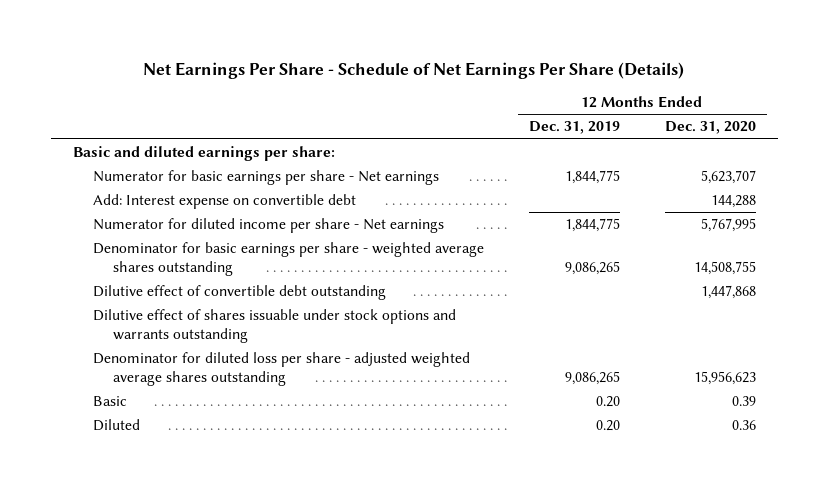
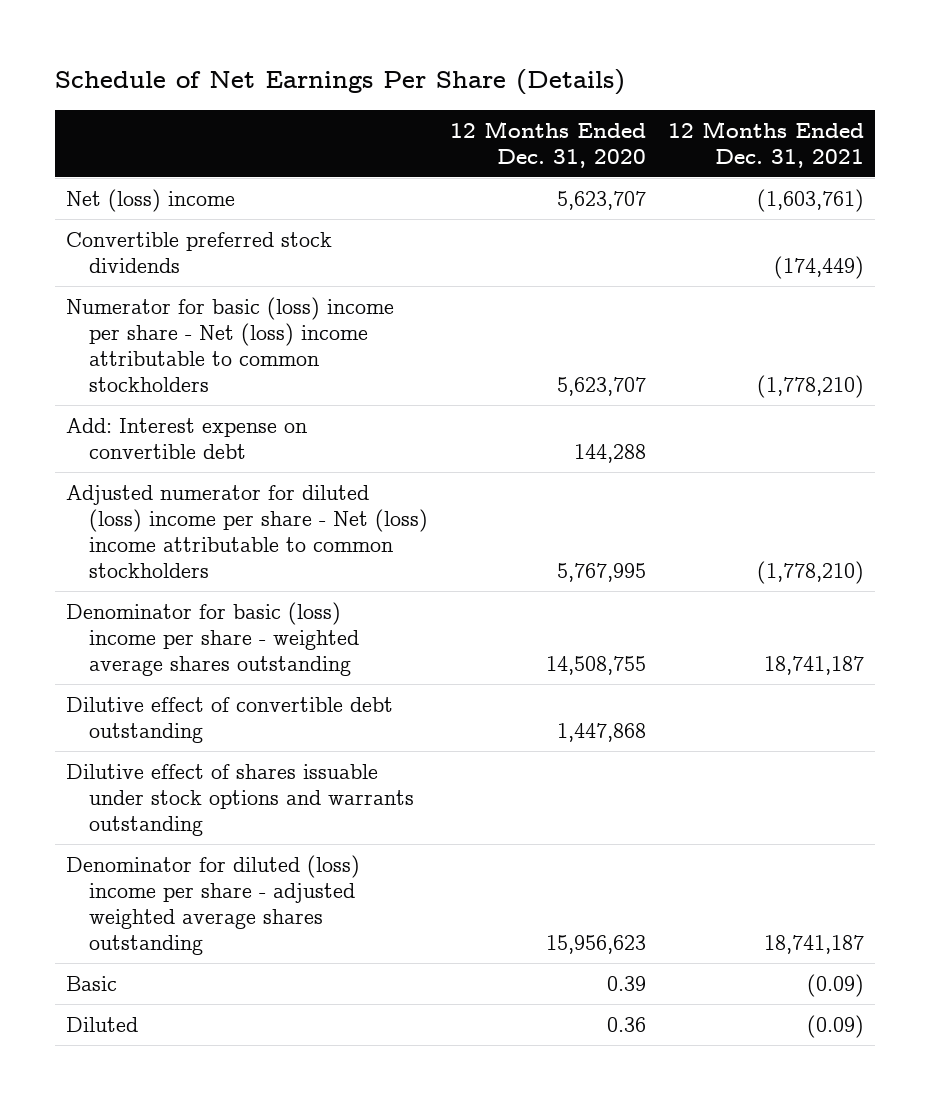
[143,61,685,79] Net Earnings Per Share - Schedule of Net Earnings Per Share (Details) -> [54,69,625,96] Schedule of Net Earnings Per Share (Details)
[528,121,620,135] Dec. 31, 2019 -> none
none -> [668,120,865,168] 12 Months Ended Dec. 31, 2021
[73,146,336,162] Basic and diluted earnings per share: -> none
[93,170,440,186] Numerator for basic earnings per share - Net earnings -> [66,188,236,212] Net (loss) income
none -> [66,231,333,273] Convertible preferred stock dividends
none -> [66,296,395,392] Numerator for basic (loss) income per share - Net (loss) income attributable to common stockholders
[93,218,445,234] Numerator for diluted income per share - Net earnings -> [66,484,428,578] Adjusted numerator for diluted (loss) income per share - Net (loss) income attributable to common stockholders
[93,242,485,276] Denominator for basic earnings per share - weighted average shares outstanding -> [66,601,359,676] Denominator for basic (loss) income per share - weighted average shares outstanding
[93,352,471,386] Denominator for diluted loss per share - adjusted weighted average shares outstanding -> [66,854,361,955] Denominator for diluted (loss) income per share - adjusted weighted average shares outstanding

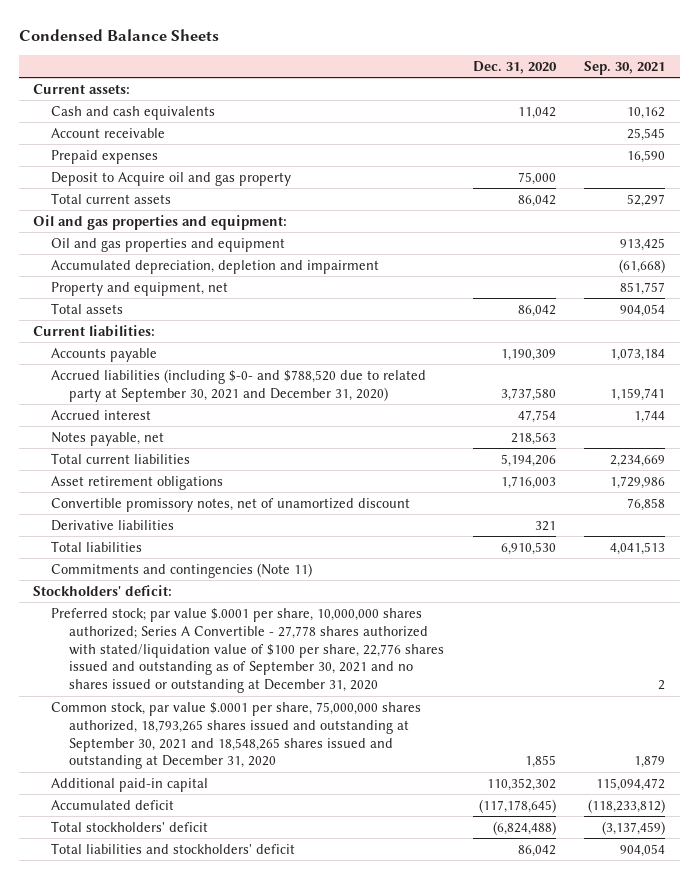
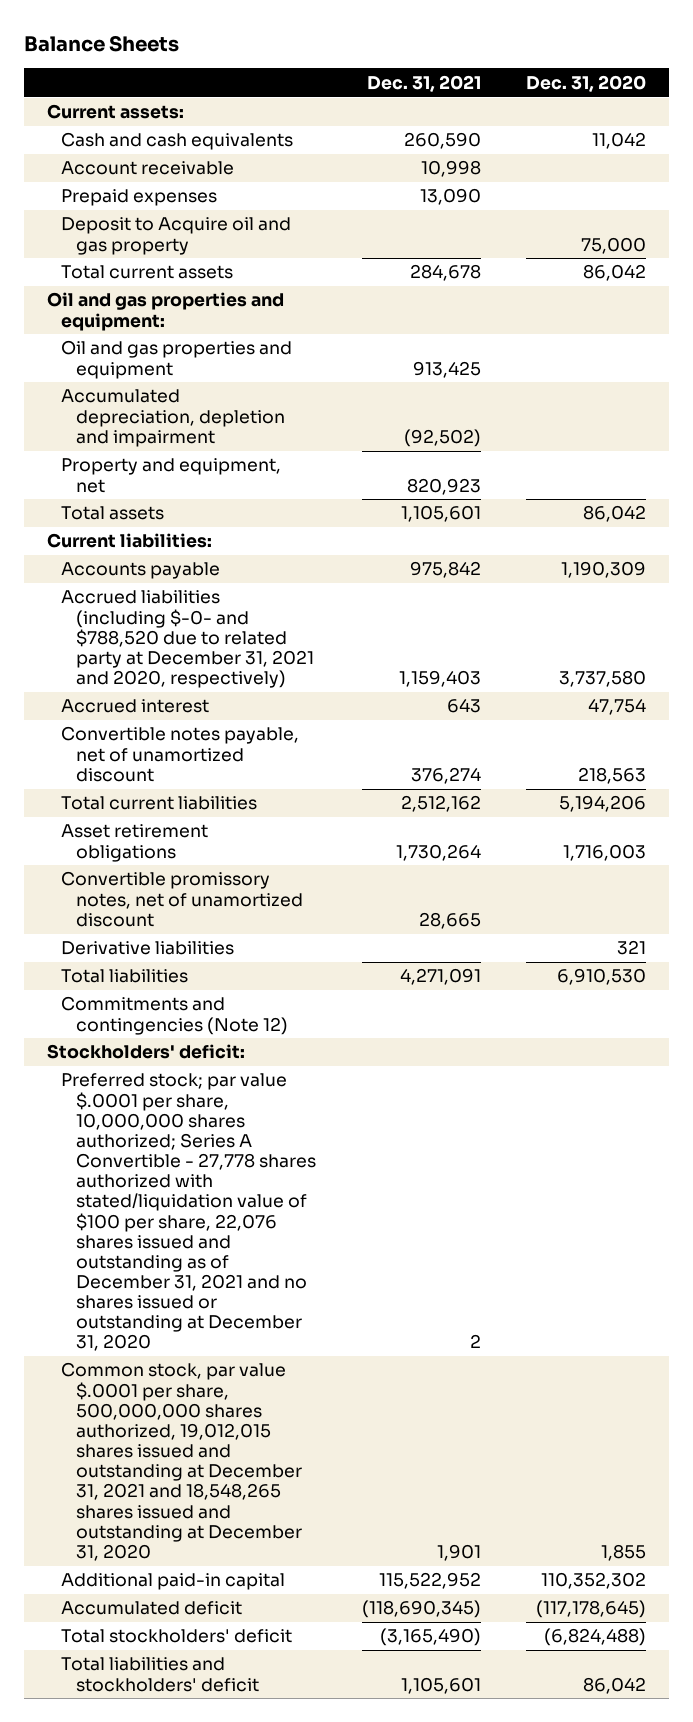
[18,28,219,41] Condensed Balance Sheets -> [23,34,179,52] Balance Sheets
[584,60,666,75] Sep. 30, 2021 -> none
none -> [366,74,481,92] Dec. 31, 2021
[51,368,427,402] Accrued liabilities (including $-0- and $788,520 due to related party at September 30, 2021 and December 31, 2020) -> [61,590,315,689] Accrued liabilities (including $-0- and $788,520 due to related party at December 31, 2021 and 2020, respectively)
[51,431,165,446] Notes payable, net -> [61,726,300,782] Convertible notes payable, net of unamortized discount
[51,562,313,578] Commitments and contingencies (Note 11) -> [61,996,289,1035] Commitments and contingencies (Note 12)
[51,607,445,694] Preferred stock; par value $.0001 per share, 10,000,000 shares authorized; Series A Convertible - 27,778 shares authorized with stated/liquidation value of $100 per share, 22,776 shares issued and outstanding as of September 30, 2021 and no shares issued or outstanding at December 31, 2020 -> [61,1073,317,1352] Preferred stock; par value $.0001 per share, 10,000,000 shares authorized; Series A Convertible - 27,778 shares authorized with stated/liquidation value of $100 per share, 22,076 shares issued and outstanding as of December 31, 2021 and no shares issued or outstanding at December 31, 2020
[51,701,422,770] Common stock, par value $.0001 per share, 75,000,000 shares authorized, 18,793,265 shares issued and outstanding at September 30, 2021 and 18,548,265 shares issued and outstanding at December 31, 2020 -> [61,1362,303,1561] Common stock, par value $.0001 per share, 500,000,000 shares authorized, 19,012,015 shares issued and outstanding at December 31, 2021 and 18,548,265 shares issued and outstanding at December 31, 2020

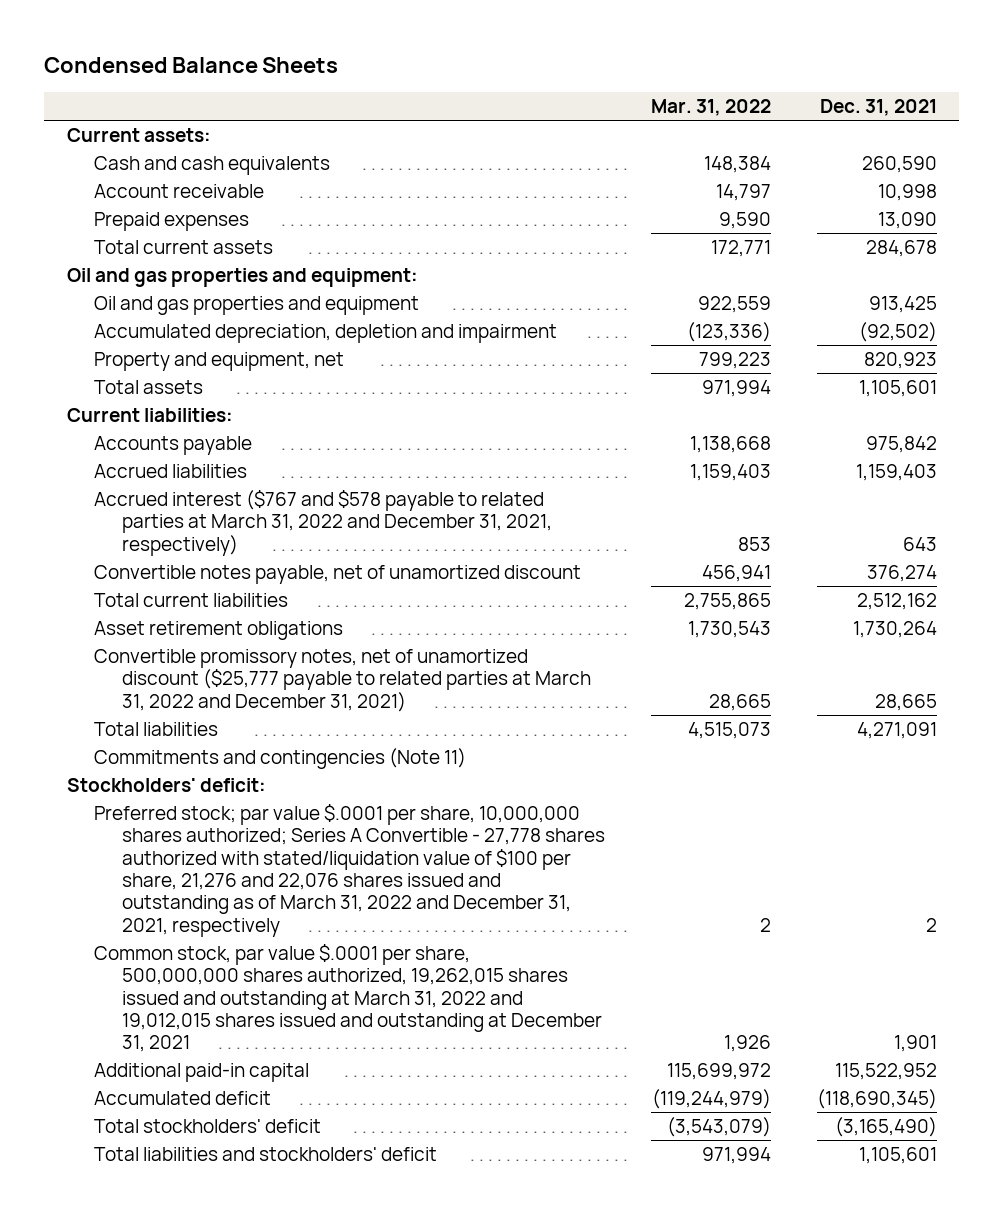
[23,34,179,52] Balance Sheets -> [43,57,338,74] Condensed Balance Sheets
[526,74,647,92] Dec. 31, 2020 -> none
none -> [650,99,771,117] Mar. 31, 2022
[61,217,292,255] Deposit to Acquire oil and gas property -> none
[61,590,315,689] Accrued liabilities (including $-0- and $788,520 due to related party at December 31, 2021 and 2020, respectively) -> [94,463,248,478] Accrued liabilities
[61,699,210,714] Accrued interest -> [94,489,553,556] Accrued interest ($767 and $578 payable to related parties at March 31, 2022 and December 31, 2021, respectively)
[61,941,235,956] Derivative liabilities -> none
[61,871,304,927] Convertible promissory notes, net of unamortized discount -> [94,648,592,712] Convertible promissory notes, net of unamortized discount ($25,777 payable to related parties at March 31, 2022 and December 31, 2021)
[61,996,289,1035] Commitments and contingencies (Note 12) -> [94,747,467,769] Commitments and contingencies (Note 11)
[61,1073,317,1352] Preferred stock; par value $.0001 per share, 10,000,000 shares authorized; Series A Convertible - 27,778 shares authorized with stated/liquidation value of $100 per share, 22,076 shares issued and outstanding as of December 31, 2021 and no shares issued or outstanding at December 31, 2020 -> [94,803,606,937] Preferred stock; par value $.0001 per share, 10,000,000 shares authorized; Series A Convertible - 27,778 shares authorized with stated/liquidation value of $100 per share, 21,276 and 22,076 shares issued and outstanding as of March 31, 2022 and December 31, 2021, respectively
[61,1362,303,1561] Common stock, par value $.0001 per share, 500,000,000 shares authorized, 19,012,015 shares issued and outstanding at December 31, 2021 and 18,548,265 shares issued and outstanding at December 31, 2020 -> [94,943,603,1053] Common stock, par value $.0001 per share, 500,000,000 shares authorized, 19,262,015 shares issued and outstanding at March 31, 2022 and 19,012,015 shares issued and outstanding at December 31, 2021

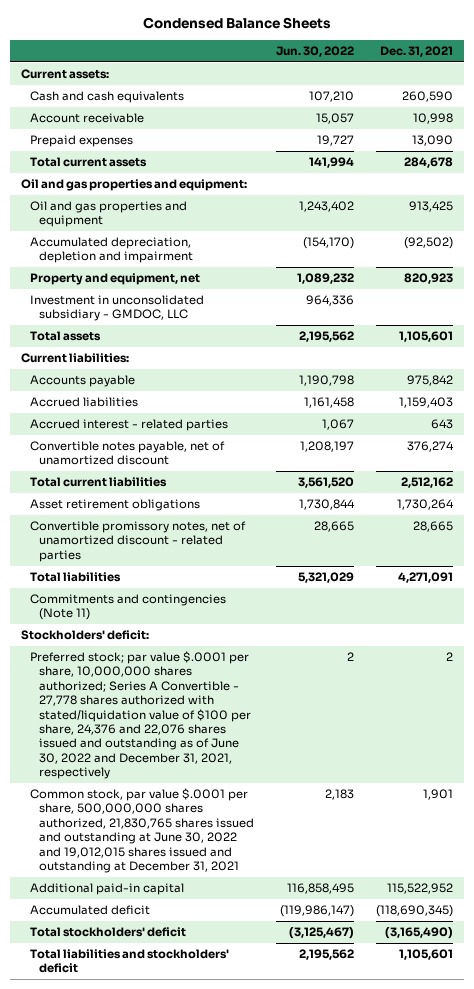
[650,99,771,117] Mar. 31, 2022 -> none
none -> [276,45,355,57] Jun. 30, 2022
none -> [30,295,205,322] Investment in unconsolidated subsidiary - GMDOC, LLC
[94,489,553,556] Accrued interest ($767 and $578 payable to related parties at March 31, 2022 and December 31, 2021, respectively) -> [30,419,229,432] Accrued interest - related parties
[94,648,592,712] Convertible promissory notes, net of unamortized discount ($25,777 payable to related parties at March 31, 2022 and December 31, 2021) -> [30,521,247,562] Convertible promissory notes, net of unamortized discount - related parties
[94,803,606,937] Preferred stock; par value $.0001 per share, 10,000,000 shares authorized; Series A Convertible - 27,778 shares authorized with stated/liquidation value of $100 per share, 21,276 and 22,076 shares issued and outstanding as of March 31, 2022 and December 31, 2021, respectively -> [30,651,252,780] Preferred stock; par value $.0001 per share, 10,000,000 shares authorized; Series A Convertible - 27,778 shares authorized with stated/liquidation value of $100 per share, 24,376 and 22,076 shares issued and outstanding as of June 30, 2022 and December 31, 2021, respectively
[94,943,603,1053] Common stock, par value $.0001 per share, 500,000,000 shares authorized, 19,262,015 shares issued and outstanding at March 31, 2022 and 19,012,015 shares issued and outstanding at December 31, 2021 -> [30,788,255,874] Common stock, par value $.0001 per share, 500,000,000 shares authorized, 21,830,765 shares issued and outstanding at June 30, 2022 and 19,012,015 shares issued and outstanding at December 31, 2021

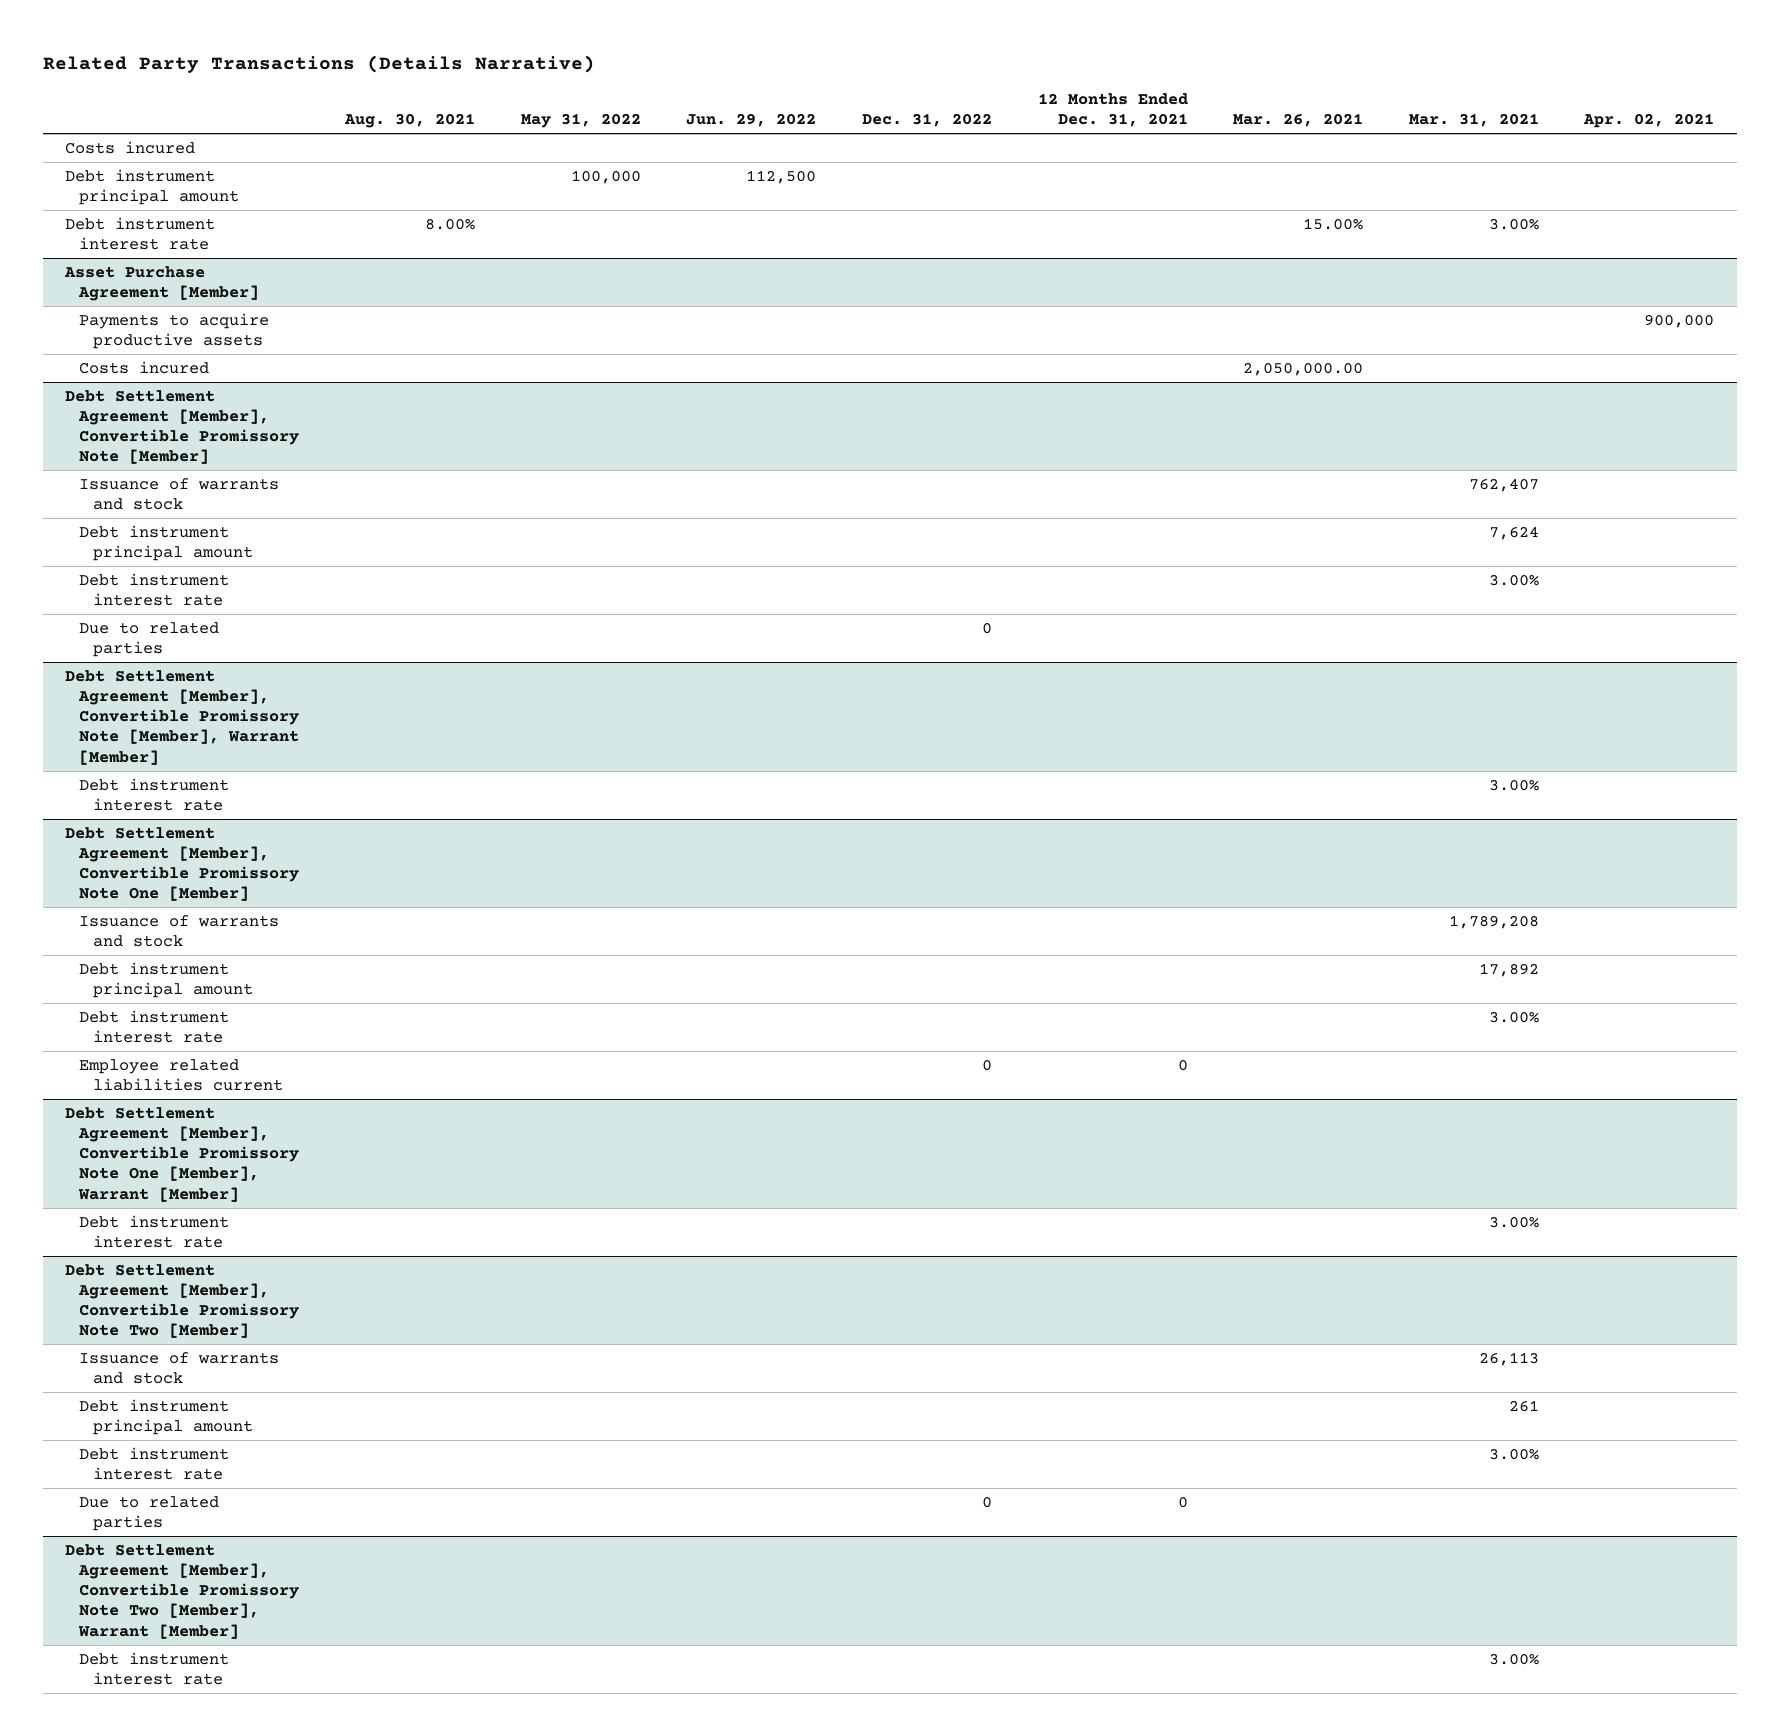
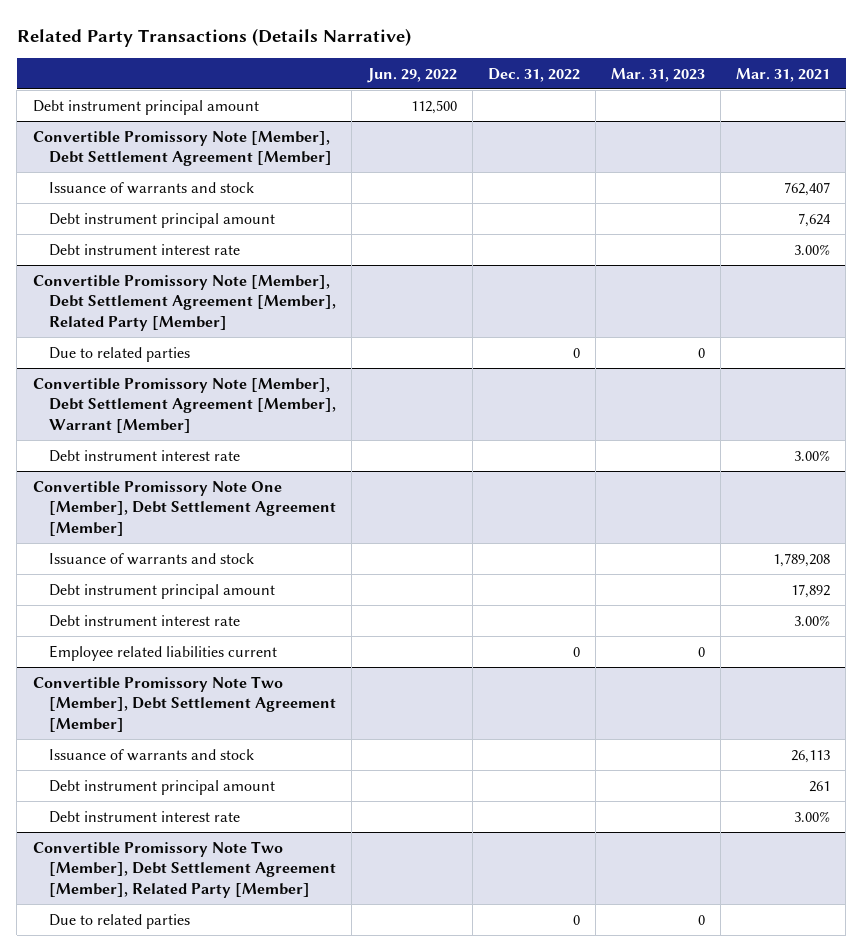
[344,113,476,129] Aug. 30, 2021 -> none
[520,113,641,129] May 31, 2022 -> none
[1037,93,1188,128] 12 Months Ended Dec. 31, 2021 -> none
[1233,113,1364,128] Mar. 26, 2021 -> none
[1583,113,1715,129] Apr. 02, 2021 -> none
none -> [610,67,705,82] Mar. 31, 2023
[65,140,196,154] Costs incured -> none
[65,216,216,250] Debt instrument interest rate -> none
[64,265,260,301] Asset Purchase Agreement [Member] -> none
[79,312,270,349] Payments to acquire productive assets -> none
[79,360,210,374] Costs incured -> none
[65,389,300,465] Debt Settlement Agreement [Member], Convertible Promissory Note [Member] -> [32,130,333,167] Convertible Promissory Note [Member], Debt Settlement Agreement [Member]
none -> [32,274,337,332] Convertible Promissory Note [Member], Debt Settlement Agreement [Member], Related Party [Member]
[65,669,300,765] Debt Settlement Agreement [Member], Convertible Promissory Note [Member], Warrant [Member] -> [32,377,337,434] Convertible Promissory Note [Member], Debt Settlement Agreement [Member], Warrant [Member]
[65,826,300,902] Debt Settlement Agreement [Member], Convertible Promissory Note One [Member] -> [32,480,337,537] Convertible Promissory Note One [Member], Debt Settlement Agreement [Member]
[65,1106,300,1202] Debt Settlement Agreement [Member], Convertible Promissory Note One [Member], Warrant [Member] -> none
[79,1214,230,1248] Debt instrument interest rate -> none
[65,1263,300,1339] Debt Settlement Agreement [Member], Convertible Promissory Note Two [Member] -> [32,675,337,733] Convertible Promissory Note Two [Member], Debt Settlement Agreement [Member]
none -> [32,840,337,899] Convertible Promissory Note Two [Member], Debt Settlement Agreement [Member], Related Party [Member]
[65,1543,300,1639] Debt Settlement Agreement [Member], Convertible Promissory Note Two [Member], Warrant [Member] -> none
[79,1651,230,1685] Debt instrument interest rate -> none

